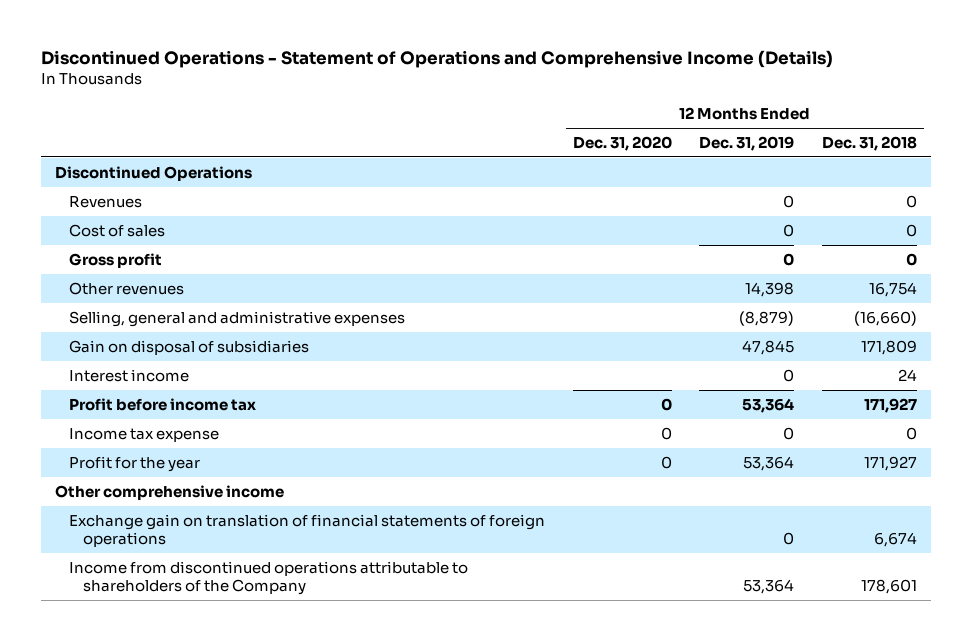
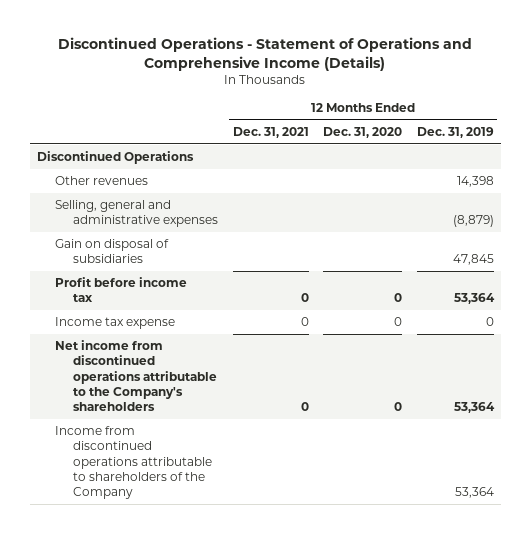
[822,135,918,151] Dec. 31, 2018 -> none
none -> [232,127,309,139] Dec. 31, 2021
[68,195,142,208] Revenues -> none
[68,223,165,237] Cost of sales -> none
[68,252,162,268] Gross profit -> none
[68,368,189,382] Interest income -> none
[54,484,284,500] Other comprehensive income -> none
[68,513,545,548] Exchange gain on translation of financial statements of foreign operations -> none
[68,455,200,472] Profit for the year -> [55,340,218,412] Net income from discontinued operations attributable to the Company's shareholders

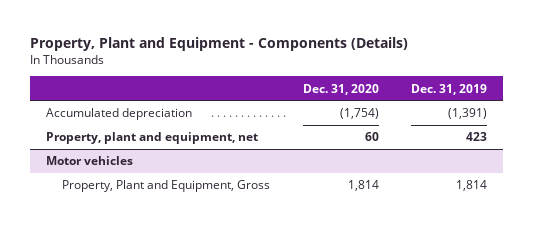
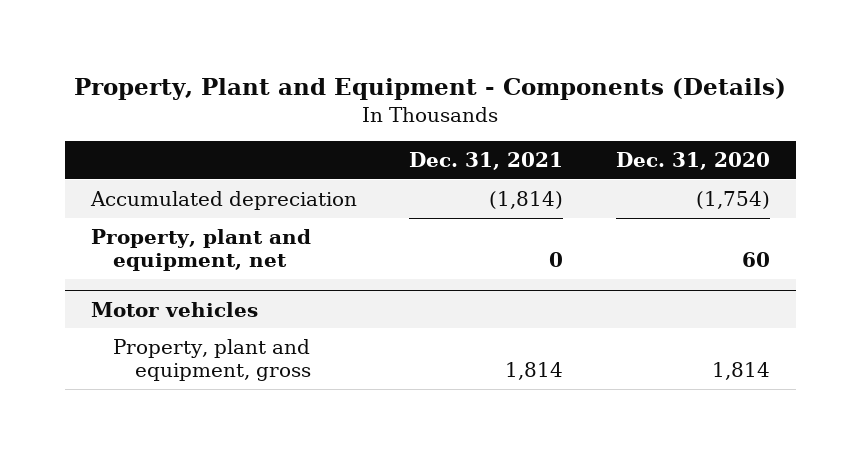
[411,83,488,95] Dec. 31, 2019 -> none
none -> [409,152,564,171] Dec. 31, 2021
[62,180,271,193] Property, Plant and Equipment, Gross -> [112,339,311,382] Property, plant and equipment, gross

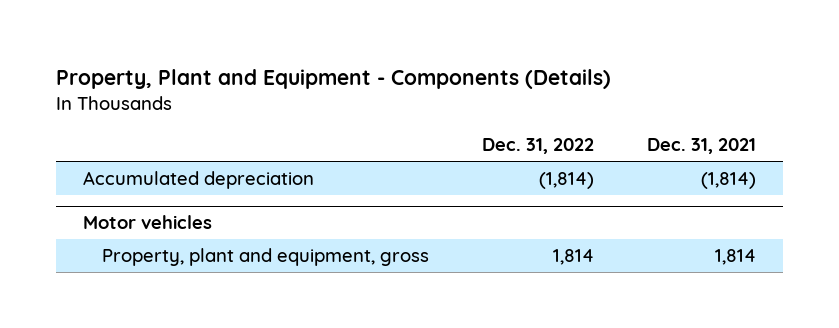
[615,152,770,171] Dec. 31, 2020 -> none
none -> [482,138,595,155] Dec. 31, 2022
[91,229,312,272] Property, plant and equipment, net -> none

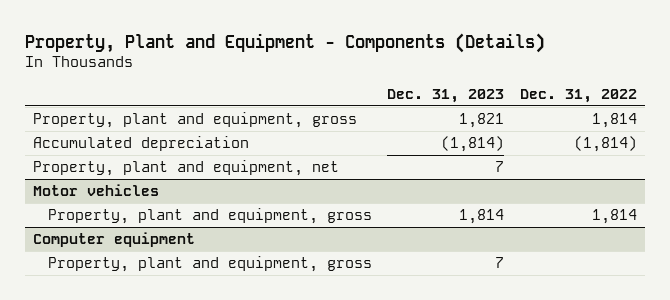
[647,138,757,155] Dec. 31, 2021 -> none
none -> [387,88,505,103] Dec. 31, 2023
none -> [32,112,357,129] Property, plant and equipment, gross
none -> [32,160,339,177] Property, plant and equipment, net
none -> [32,232,195,248] Computer equipment
none -> [47,256,372,273] Property, plant and equipment, gross

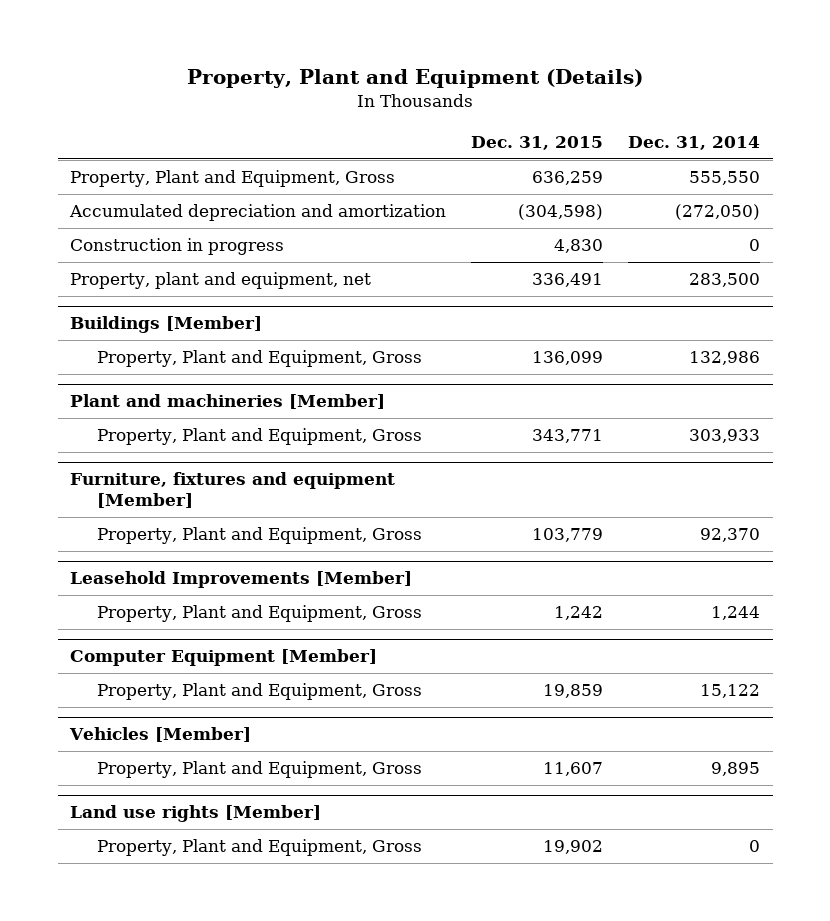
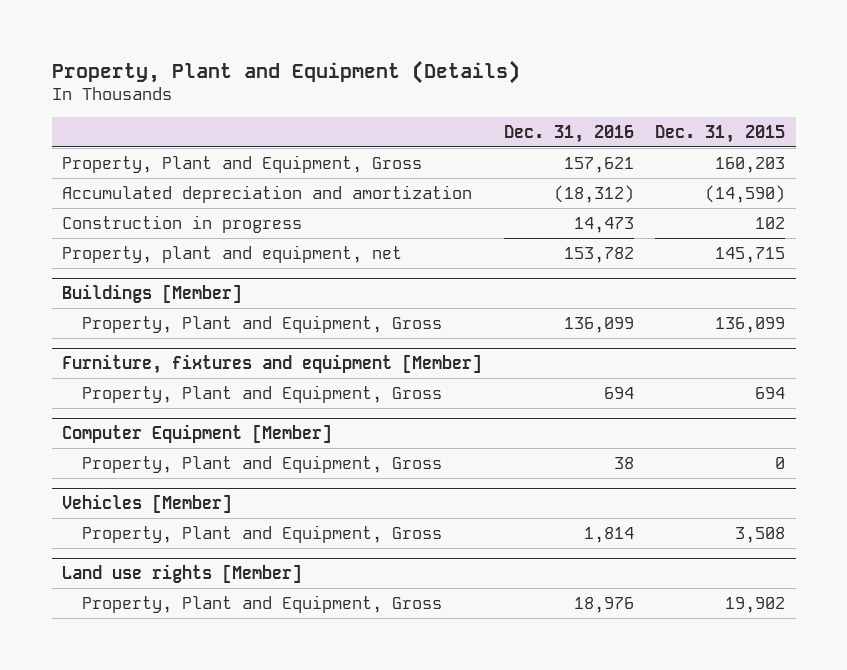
[628,135,761,150] Dec. 31, 2014 -> none
none -> [503,124,634,143] Dec. 31, 2016
[532,171,604,186] 636,259 -> [714,156,785,173] 160,203
[518,204,604,221] (304,598) -> [704,184,785,203] (14,590)
[554,239,604,254] 4,830 -> [754,216,785,229] 102
[532,273,604,288] 336,491 -> [714,246,785,263] 145,715
[70,394,386,410] Plant and machineries [Member] -> none
[97,428,423,446] Property, Plant and Equipment, Gross -> none
[70,571,413,589] Leasehold Improvements [Member] -> none
[97,605,423,623] Property, Plant and Equipment, Gross -> none
[532,528,604,543] 103,779 -> [754,386,785,399] 694
[543,684,604,699] 19,859 -> [774,456,785,469] 0
[543,762,604,777] 11,607 -> [734,526,785,543] 3,508

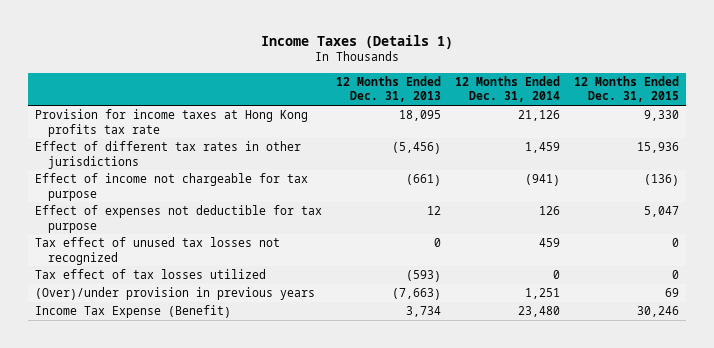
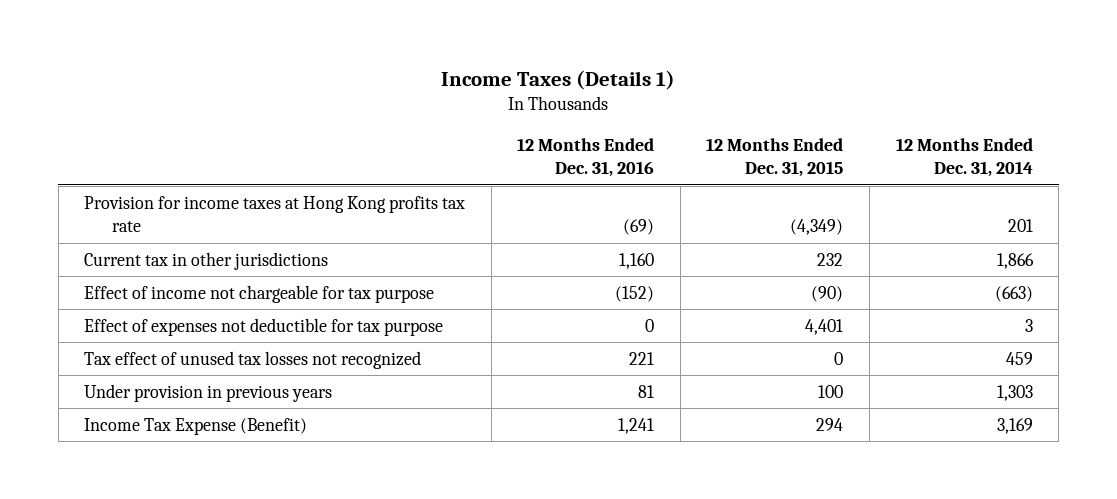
[335,75,441,103] 12 Months Ended Dec. 31, 2013 -> none
none -> [517,137,655,178] 12 Months Ended Dec. 31, 2016
[517,110,560,122] 21,126 -> [1007,219,1033,233] 201
[643,110,679,122] 9,330 -> [790,219,844,236] (4,349)
[34,141,301,169] Effect of different tax rates in other jurisdictions -> [84,251,329,270] Current tax in other jurisdictions
[524,142,560,154] 1,459 -> [996,252,1034,269] 1,866
[636,142,679,154] 15,936 -> [817,252,844,266] 232
[524,174,560,187] (941) -> [994,285,1033,302] (663)
[643,174,679,187] (136) -> [811,285,844,302] (90)
[538,206,560,216] 126 -> [1024,318,1033,332] 3
[643,206,679,218] 5,047 -> [805,318,844,335] 4,401
[34,269,266,280] Tax effect of tax losses utilized -> none
[34,287,315,301] (Over)/under provision in previous years -> [84,383,333,402] Under provision in previous years
[524,288,560,300] 1,251 -> [996,384,1033,401] 1,303
[664,288,679,298] 69 -> [818,384,844,398] 100
[517,306,560,318] 23,480 -> [996,417,1033,434] 3,169
[636,306,679,318] 30,246 -> [816,417,844,431] 294

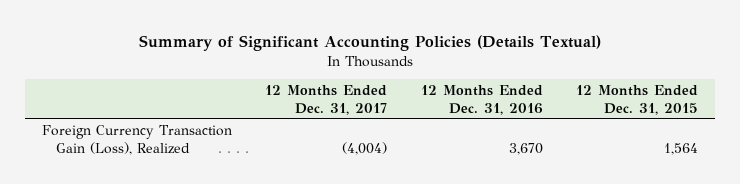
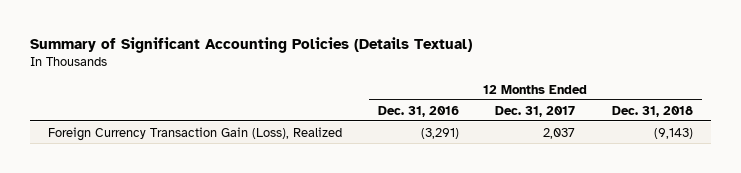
[575,84,698,115] 12 Months Ended Dec. 31, 2015 -> none
none -> [611,105,693,117] Dec. 31, 2018
[342,142,388,156] (4,004) -> [543,127,576,139] 2,037
[508,143,543,156] 3,670 -> [421,127,460,139] (3,291)

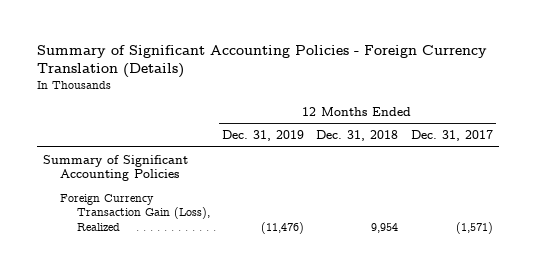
[29,37,472,54] Summary of Significant Accounting Policies (Details Textual) -> [36,44,487,78] Summary of Significant Accounting Policies - Foreign Currency Translation (Details)
[378,105,460,117] Dec. 31, 2016 -> none
none -> [221,129,304,141] Dec. 31, 2019
none -> [43,154,189,182] Summary of Significant Accounting Policies
[543,127,576,139] 2,037 -> [455,222,493,235] (1,571)
[653,127,693,139] (9,143) -> [371,223,399,234] 9,954

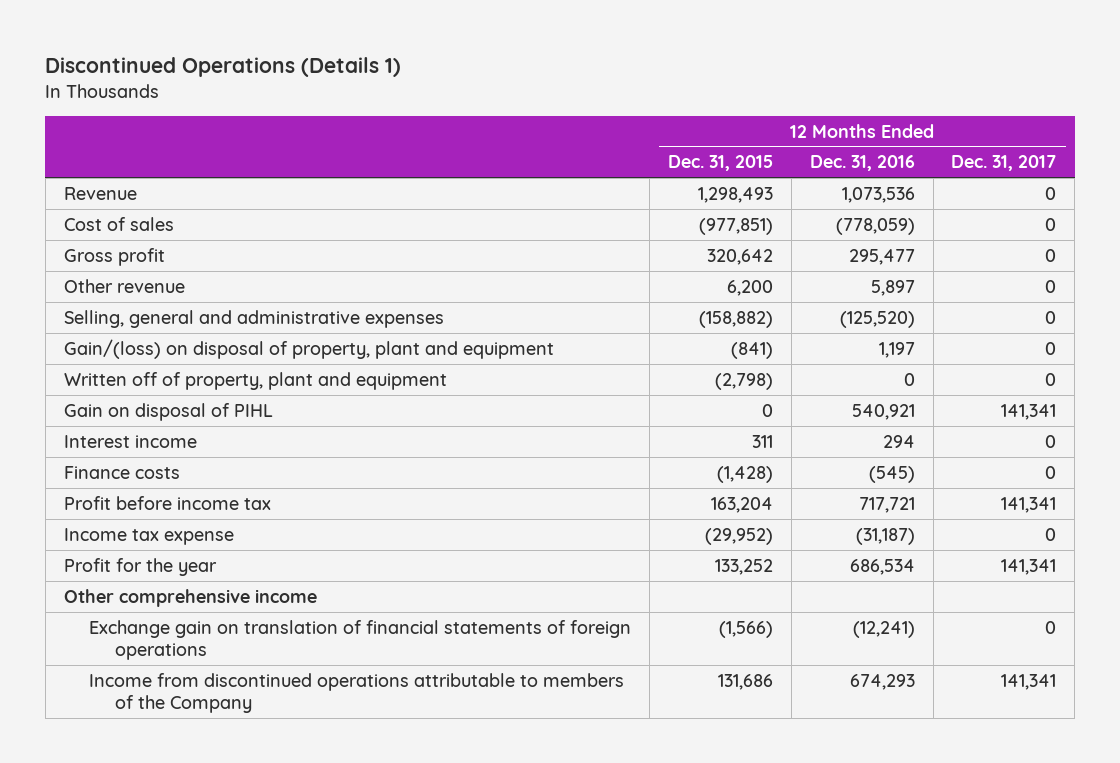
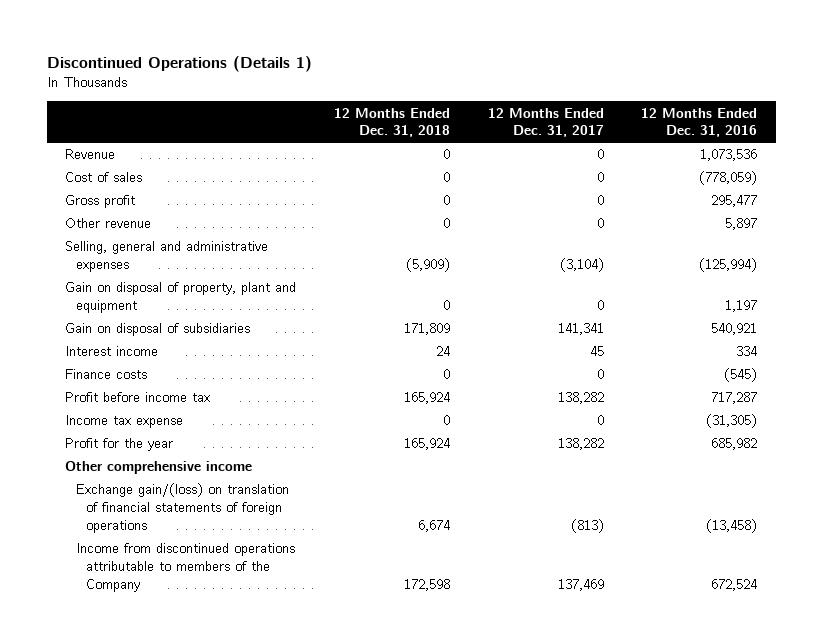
[667,155,773,172] Dec. 31, 2015 -> none
none -> [334,107,451,138] 12 Months Ended Dec. 31, 2018
[63,371,447,390] Written off of property, plant and equipment -> none
[839,310,915,328] (125,520) -> [699,258,758,273] (125,994)
[1045,310,1057,324] 0 -> [559,258,604,273] (3,104)
[63,338,554,359] Gain/(loss) on disposal of property, plant and equipment -> [65,282,297,314] Gain on disposal of property, plant and equipment
[63,402,273,421] Gain on disposal of PIHL -> [65,323,251,337] Gain on disposal of subsidiaries
[882,434,915,448] 294 -> [736,346,758,357] 334
[1045,434,1057,448] 0 -> [589,346,604,357] 45
[858,496,915,513] 717,721 -> [711,392,758,405] 717,287
[1001,496,1057,513] 141,341 -> [557,392,604,405] 138,282
[855,527,915,545] (31,187) -> [706,414,758,429] (31,305)
[849,558,915,575] 686,534 -> [711,438,758,451] 685,982
[1001,558,1057,575] 141,341 -> [557,438,604,451] 138,282
[89,619,632,661] Exchange gain on translation of financial statements of foreign operations -> [75,483,289,534] Exchange gain/(loss) on translation of financial statements of foreign operations
[852,620,915,638] (12,241) -> [706,519,758,534] (13,458)
[1045,620,1057,634] 0 -> [570,519,604,534] (813)
[849,673,915,690] 674,293 -> [711,579,758,592] 672,524
[1001,673,1057,690] 141,341 -> [557,579,604,592] 137,469

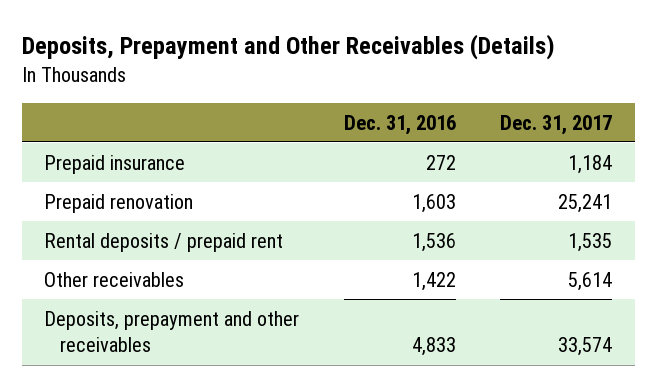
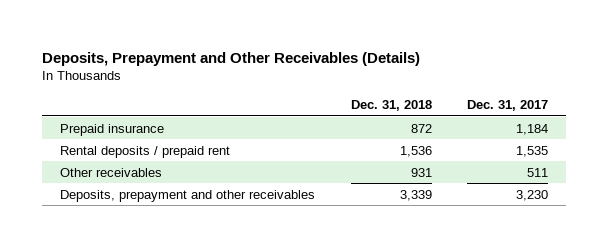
[343,114,456,135] Dec. 31, 2016 -> none
none -> [350,100,432,112] Dec. 31, 2018
[44,193,194,213] Prepaid renovation -> none
[568,271,613,291] 5,614 -> [526,167,548,177] 511
[558,337,613,357] 33,574 -> [515,189,548,201] 3,230

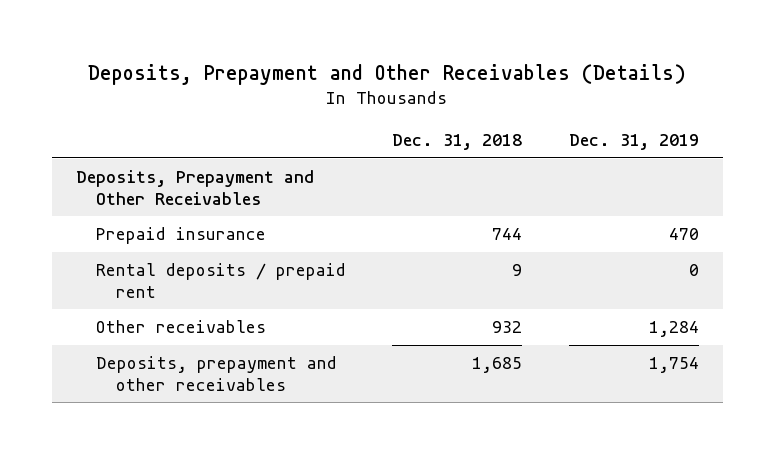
[466,100,548,112] Dec. 31, 2017 -> none
none -> [569,134,700,151] Dec. 31, 2019
none -> [75,170,314,205] Deposits, Prepayment and Other Receivables
[410,123,432,133] 872 -> [492,228,523,241] 744
[399,145,432,157] 1,536 -> [512,264,523,277] 9
[410,167,432,177] 931 -> [492,321,523,334] 932
[399,189,432,201] 3,339 -> [472,357,523,374] 1,685

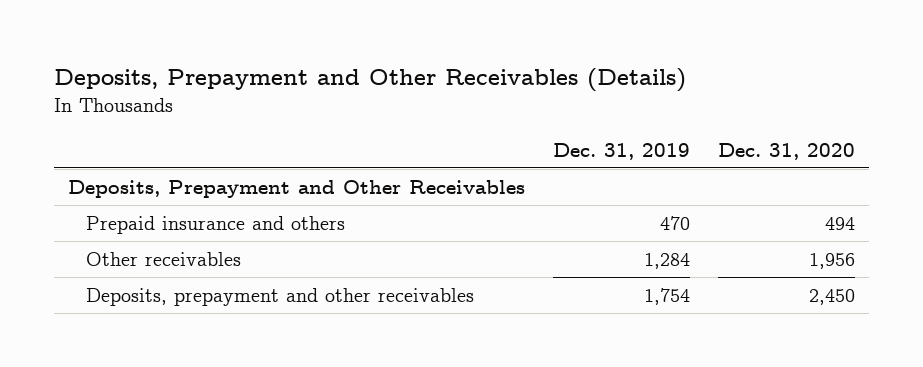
[392,134,523,151] Dec. 31, 2018 -> none
none -> [717,142,855,160] Dec. 31, 2020
[95,263,346,298] Rental deposits / prepaid rent -> none
[95,227,266,245] Prepaid insurance -> [85,215,345,234] Prepaid insurance and others

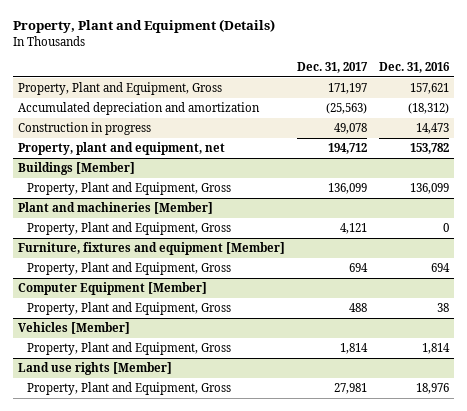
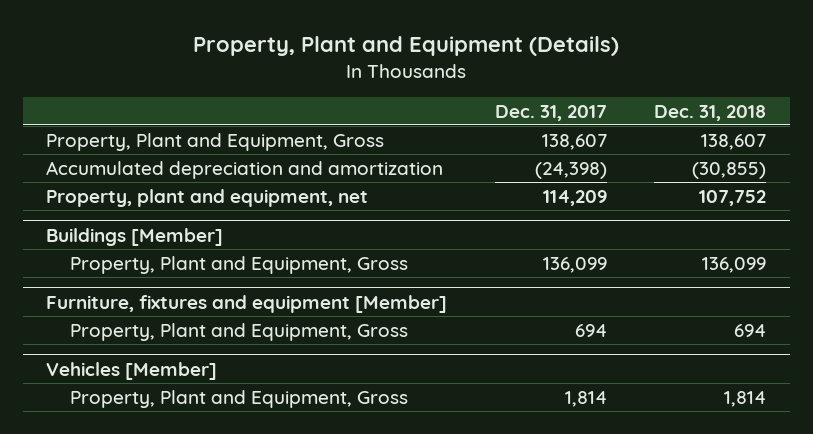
[378,62,450,74] Dec. 31, 2016 -> none
none -> [654,104,767,121] Dec. 31, 2018
[18,121,152,135] Construction in progress -> none
[328,82,368,94] 171,197 -> [541,133,607,150] 138,607
[326,102,368,114] (25,563) -> [534,161,607,179] (24,398)
[328,142,368,154] 194,712 -> [542,189,607,206] 114,209
[18,201,214,214] Plant and machineries [Member] -> none
[26,221,231,235] Property, Plant and Equipment, Gross -> none
[18,281,208,295] Computer Equipment [Member] -> none
[26,301,231,315] Property, Plant and Equipment, Gross -> none
[18,361,173,375] Land use rights [Member] -> none
[26,381,231,395] Property, Plant and Equipment, Gross -> none

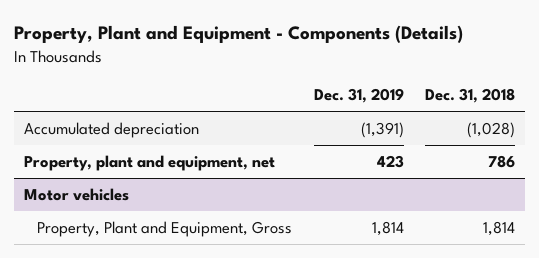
[193,36,620,57] Property, Plant and Equipment (Details) -> [13,25,463,44] Property, Plant and Equipment - Components (Details)
[494,104,607,121] Dec. 31, 2017 -> none
none -> [313,88,404,104] Dec. 31, 2019
[46,132,385,151] Property, Plant and Equipment, Gross -> none
[46,227,224,246] Buildings [Member] -> none
[70,255,409,274] Property, Plant and Equipment, Gross -> none
[46,294,448,313] Furniture, fixtures and equipment [Member] -> none
[70,322,409,341] Property, Plant and Equipment, Gross -> none
[46,160,444,179] Accumulated depreciation and amortization -> [24,121,200,138] Accumulated depreciation
[692,161,767,179] (30,855) -> [466,121,515,138] (1,028)
[699,189,767,206] 107,752 -> [487,154,515,168] 786
[46,361,218,380] Vehicles [Member] -> [24,187,130,201] Motor vehicles

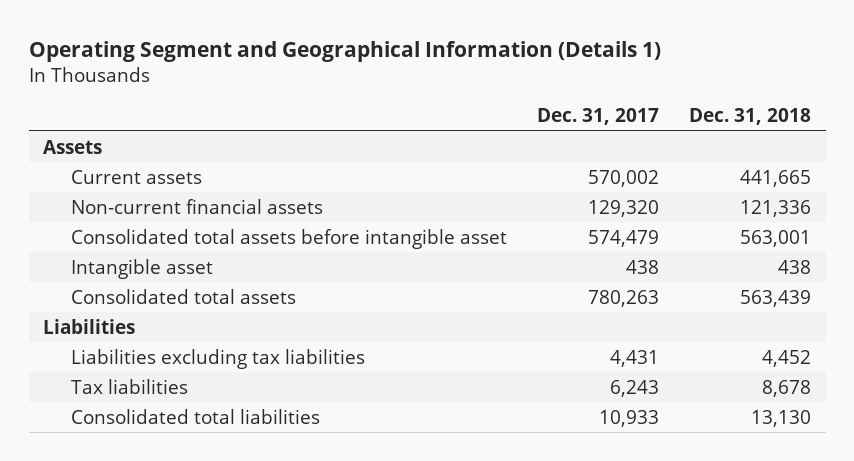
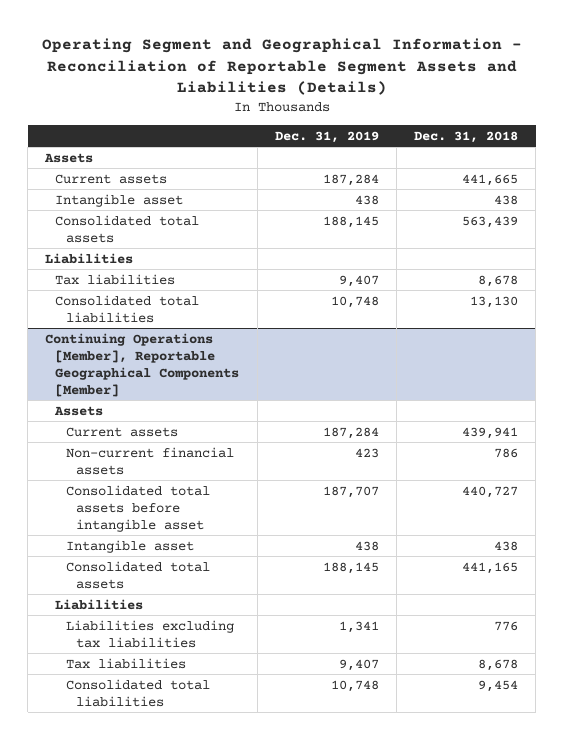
[28,41,661,63] Operating Segment and Geographical Information (Details 1) -> [41,38,522,96] Operating Segment and Geographical Information - Reconciliation of Reportable Segment Assets and Liabilities (Details)
[537,107,660,125] Dec. 31, 2017 -> none
none -> [274,130,379,143] Dec. 31, 2019
[71,198,324,214] Non-current financial assets -> none
[71,228,508,249] Consolidated total assets before intangible asset -> none
[71,348,366,369] Liabilities excluding tax liabilities -> none
none -> [45,332,240,397] Continuing Operations [Member], Reportable Geographical Components [Member]
none -> [54,405,104,416] Assets
none -> [65,426,178,437] Current assets
none -> [65,446,234,475] Non-current financial assets
none -> [65,484,210,532] Consolidated total assets before intangible asset
none -> [65,539,194,553] Intangible asset
none -> [65,560,210,589] Consolidated total assets
none -> [55,598,144,610] Liabilities
none -> [65,619,234,648] Liabilities excluding tax liabilities
none -> [65,657,186,669] Tax liabilities
none -> [65,678,210,707] Consolidated total liabilities

